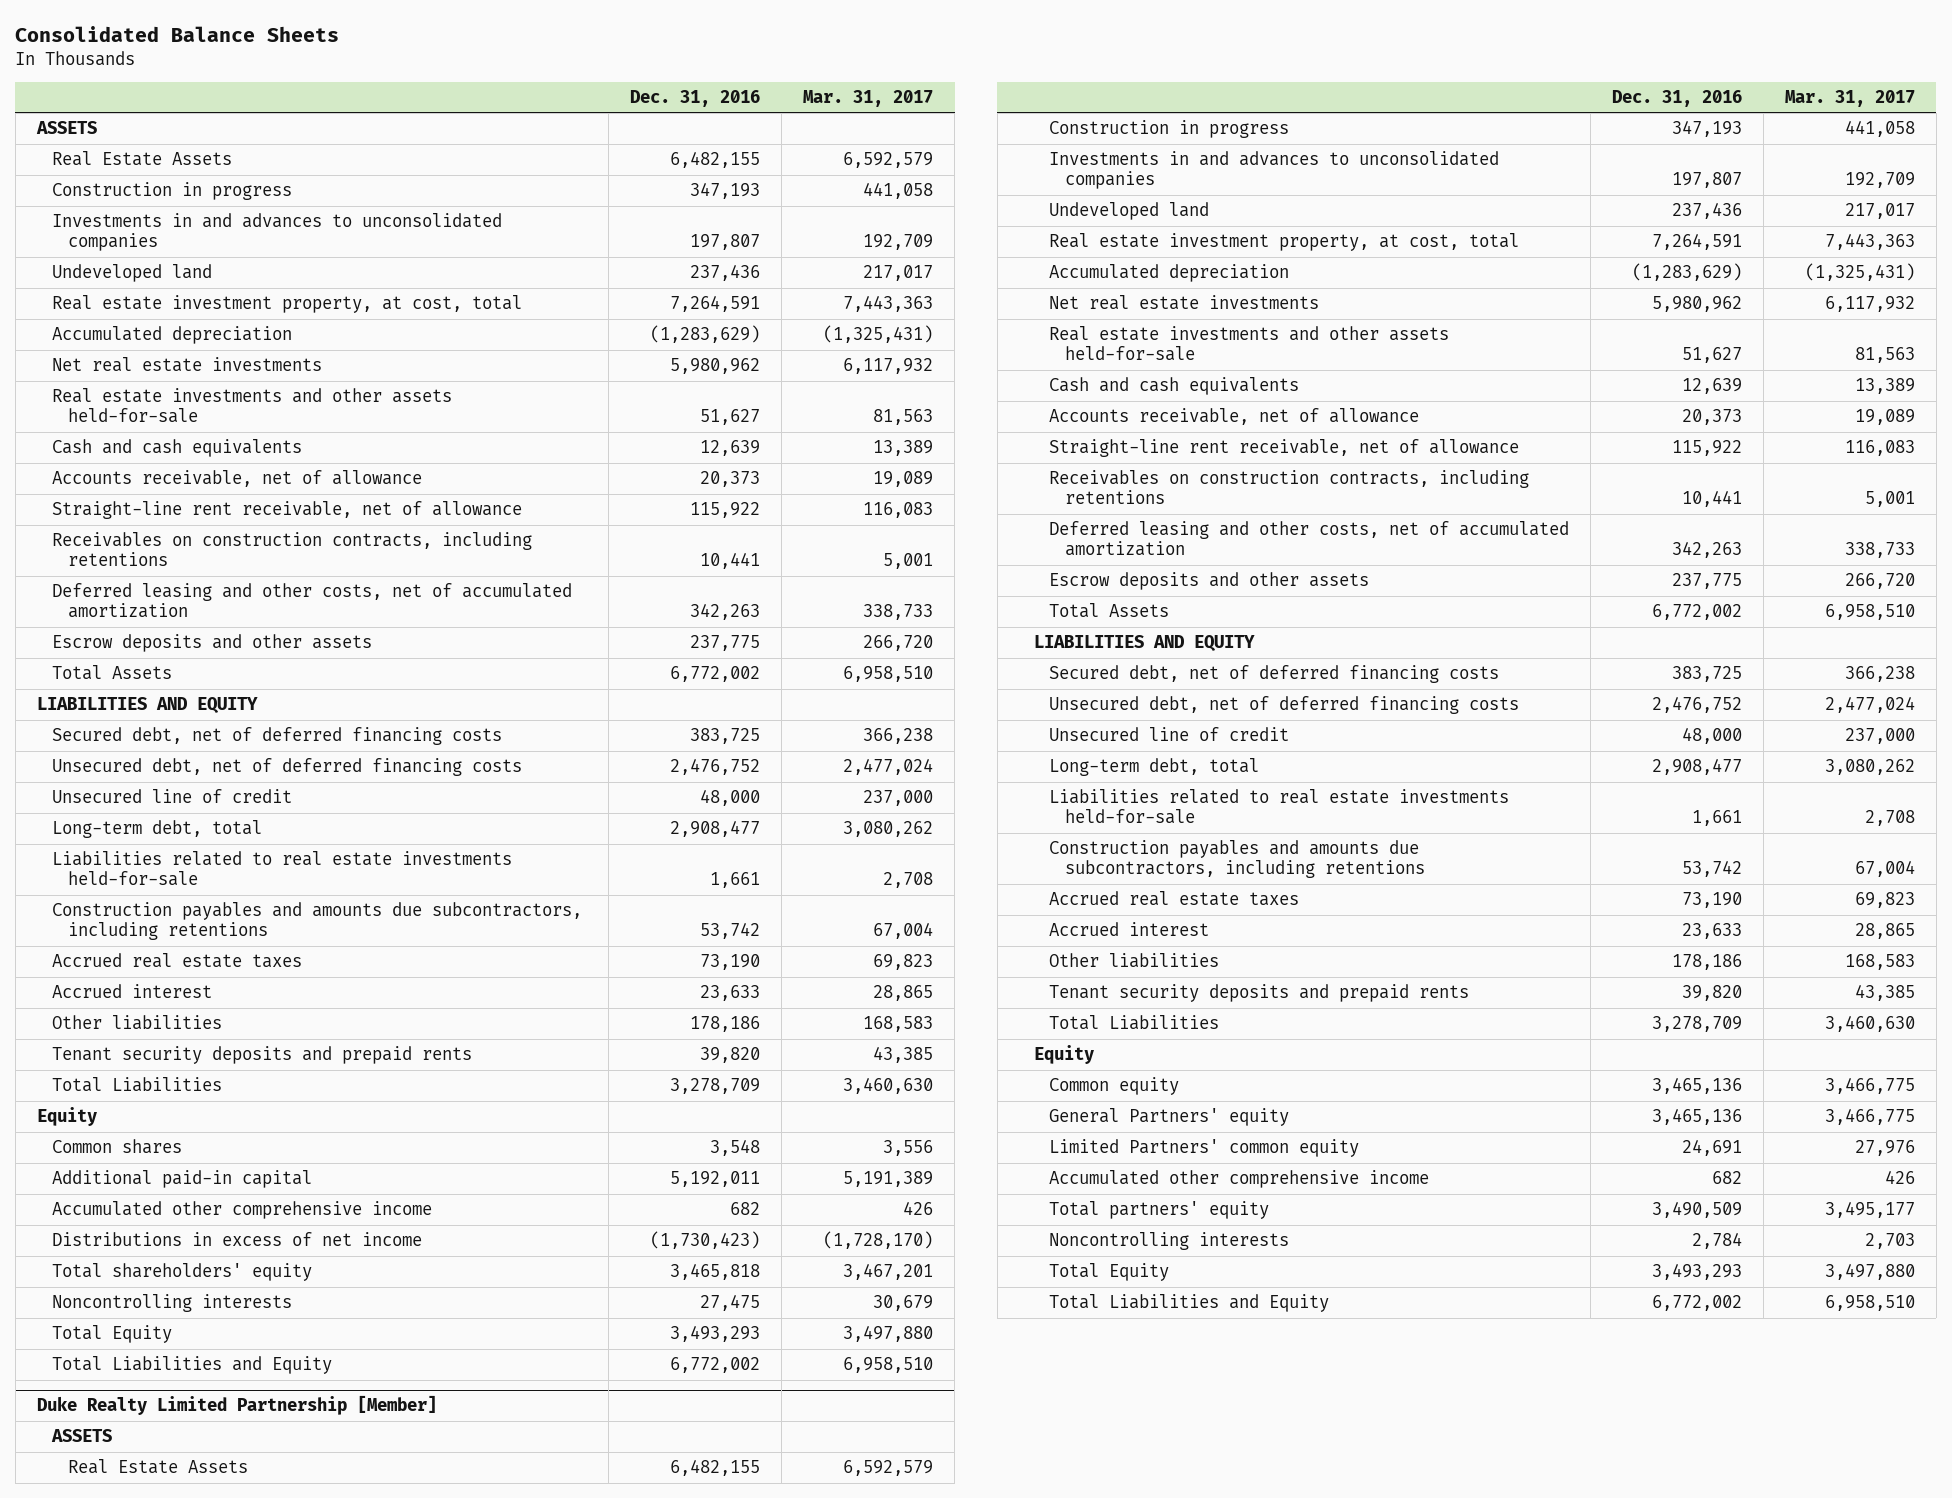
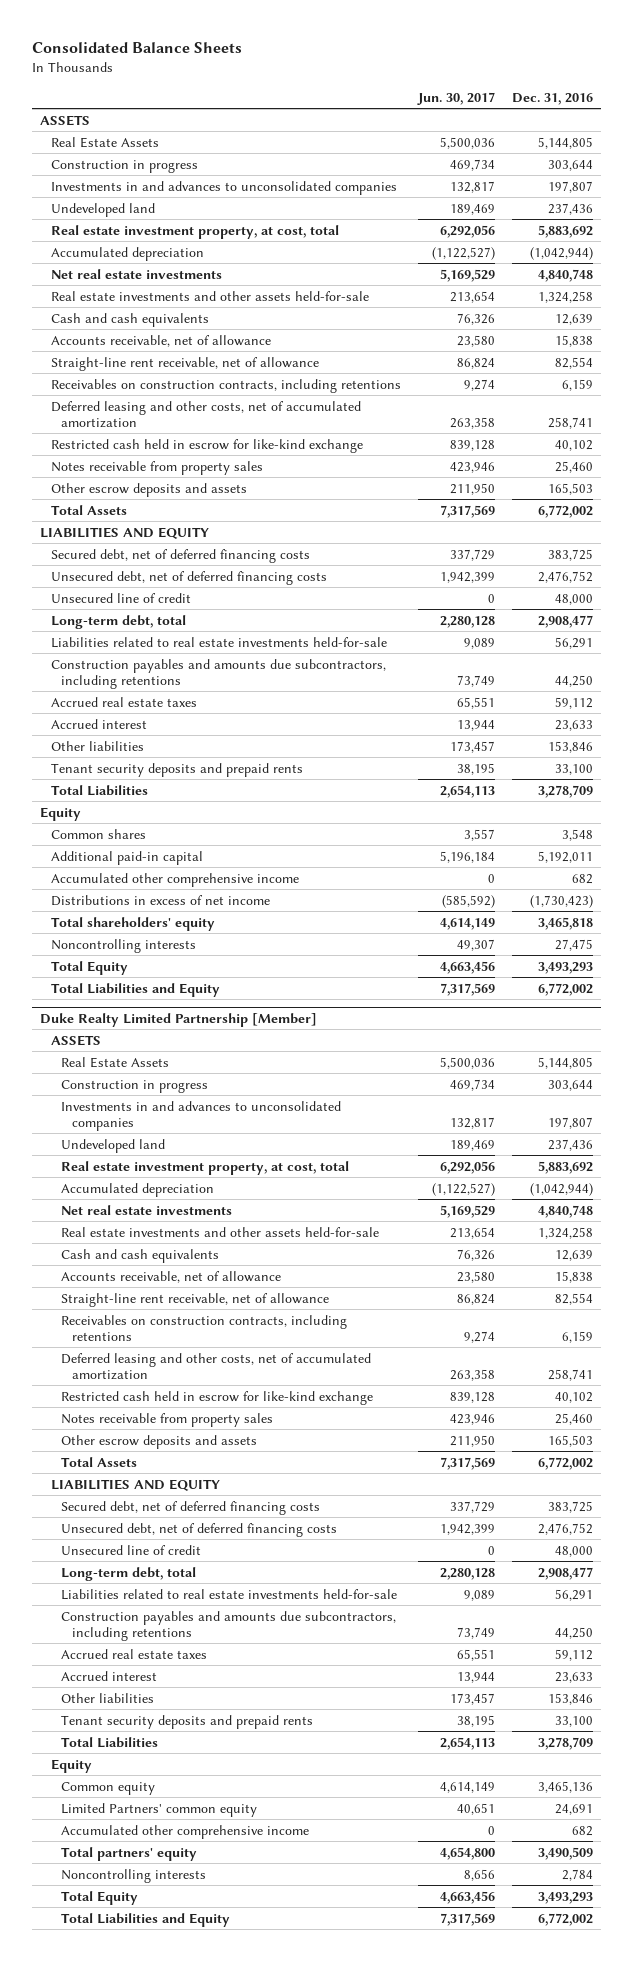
[803,89,934,107] Mar. 31, 2017 -> none
none -> [416,91,495,105] Jun. 30, 2017
[670,151,761,169] 6,482,155 -> [537,136,593,149] 5,144,805
[690,182,761,200] 347,193 -> [547,159,593,171] 303,644
[670,295,761,313] 7,264,591 -> [537,224,593,238] 5,883,692
[650,325,761,344] (1,283,629) -> [529,246,593,260] (1,042,944)
[670,358,761,375] 5,980,962 -> [537,268,593,282] 4,840,748
[700,409,761,426] 51,627 -> [537,290,593,303] 1,324,258
[700,471,761,488] 20,373 -> [554,334,593,347] 15,838
[690,502,761,519] 115,922 -> [554,356,593,369] 82,554
[700,552,761,570] 10,441 -> [561,378,593,391] 6,159
[690,603,761,621] 342,263 -> [547,416,593,429] 258,741
none -> [50,438,363,453] Restricted cash held in escrow for like-kind exchange
none -> [50,460,263,475] Notes receivable from property sales
[52,634,373,653] Escrow deposits and other assets -> [50,482,247,497] Other escrow deposits and assets
[690,635,761,652] 237,775 -> [547,482,593,495] 165,503
[710,872,761,889] 1,661 -> [554,636,593,649] 56,291
[700,922,761,940] 53,742 -> [554,674,593,687] 44,250
[700,954,761,971] 73,190 -> [554,696,593,709] 59,112
[690,1016,761,1033] 178,186 -> [547,740,593,753] 153,846
[700,1047,761,1064] 39,820 -> [554,763,593,775] 33,100
[670,1459,761,1477] 6,482,155 -> [537,1056,593,1069] 5,144,805
[1672,120,1743,138] 347,193 -> [547,1079,593,1091] 303,644
[1652,233,1743,251] 7,264,591 -> [537,1160,593,1174] 5,883,692
[1632,263,1743,282] (1,283,629) -> [529,1182,593,1196] (1,042,944)
[1652,296,1743,313] 5,980,962 -> [537,1204,593,1218] 4,840,748
[1682,347,1743,364] 51,627 -> [537,1226,593,1239] 1,324,258
[1682,409,1743,426] 20,373 -> [554,1270,593,1283] 15,838
[1672,440,1743,457] 115,922 -> [554,1292,593,1305] 82,554
[1682,490,1743,508] 10,441 -> [561,1330,593,1343] 6,159
[1672,541,1743,559] 342,263 -> [547,1368,593,1381] 258,741
none -> [61,1390,374,1405] Restricted cash held in escrow for like-kind exchange
none -> [61,1412,274,1427] Notes receivable from property sales
[1049,572,1370,591] Escrow deposits and other assets -> [61,1434,258,1449] Other escrow deposits and assets
[1672,573,1743,590] 237,775 -> [547,1434,593,1447] 165,503
[1692,810,1743,827] 1,661 -> [554,1588,593,1601] 56,291
[1682,860,1743,878] 53,742 -> [554,1626,593,1639] 44,250
[1682,892,1743,909] 73,190 -> [554,1648,593,1661] 59,112
[1672,954,1743,971] 178,186 -> [547,1692,593,1705] 153,846
[1682,985,1743,1002] 39,820 -> [554,1715,593,1727] 33,100
[1049,1108,1290,1127] General Partners' equity -> none

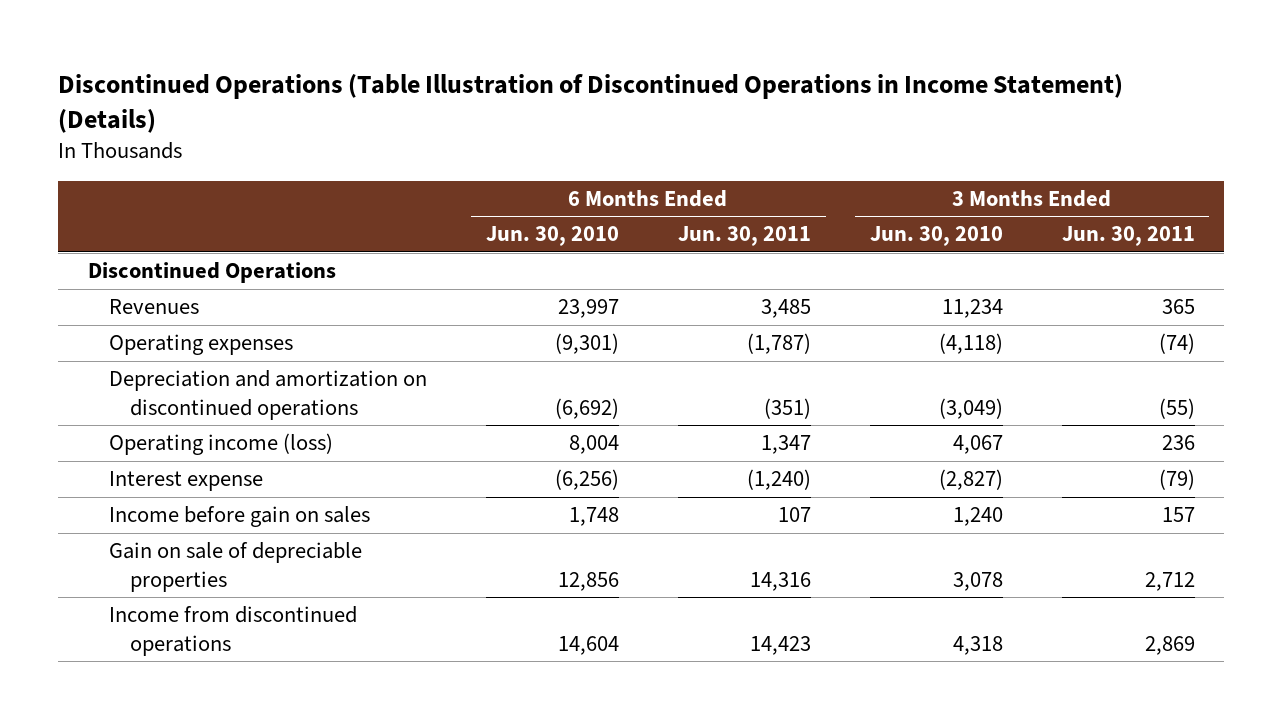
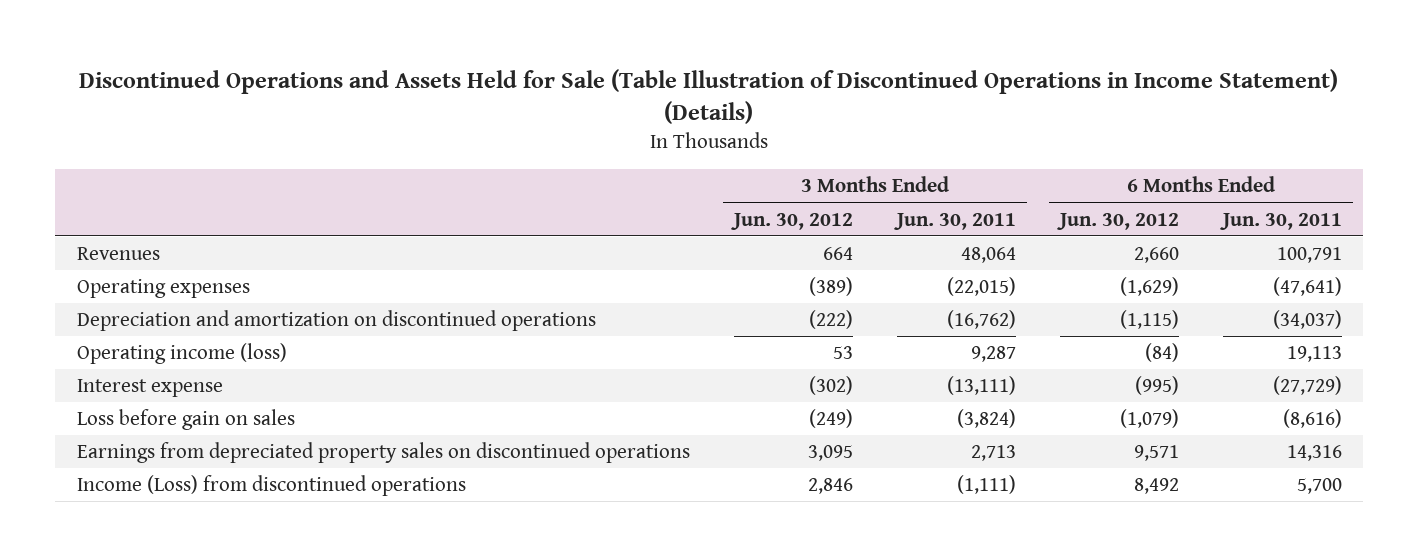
[58,74,1124,133] Discontinued Operations (Table Illustration of Discontinued Operations in Income Statement) (Details) -> [79,68,1339,125] Discontinued Operations and Assets Held for Sale (Table Illustration of Discontinued Operations in Income Statement) (Details)
[485,226,619,247] Jun. 30, 2010 -> none
[869,226,1003,247] Jun. 30, 2010 -> none
none -> [731,212,854,230] Jun. 30, 2012
none -> [1056,212,1179,230] Jun. 30, 2012
[87,262,336,284] Discontinued Operations -> none
[108,542,362,592] Gain on sale of depreciable properties -> none
[760,299,811,319] 3,485 -> [1276,247,1342,264] 100,791
[1161,299,1195,315] 365 -> [960,247,1016,264] 48,064
[746,333,811,355] (1,787) -> [1272,277,1342,297] (47,641)
[1158,333,1195,355] (74) -> [946,277,1016,297] (22,015)
[763,397,811,419] (351) -> [1272,310,1342,330] (34,037)
[1158,397,1195,419] (55) -> [946,310,1016,330] (16,762)
[760,435,811,455] 1,347 -> [1286,346,1342,363] 19,113
[1161,435,1195,451] 236 -> [970,346,1016,363] 9,287
[746,469,811,491] (1,240) -> [1272,376,1342,396] (27,729)
[1158,469,1195,491] (79) -> [946,376,1016,396] (13,111)
[108,506,370,528] Income before gain on sales -> [77,409,296,431] Loss before gain on sales
[777,507,811,523] 107 -> [1282,409,1342,429] (8,616)
[1161,507,1195,523] 157 -> [956,409,1016,429] (3,824)
none -> [77,442,691,464] Earnings from depreciated property sales on discontinued operations
[108,606,357,656] Income from discontinued operations -> [77,475,467,497] Income (Loss) from discontinued operations
[749,635,811,655] 14,423 -> [1296,478,1342,495] 5,700
[1144,635,1195,655] 2,869 -> [956,475,1016,495] (1,111)

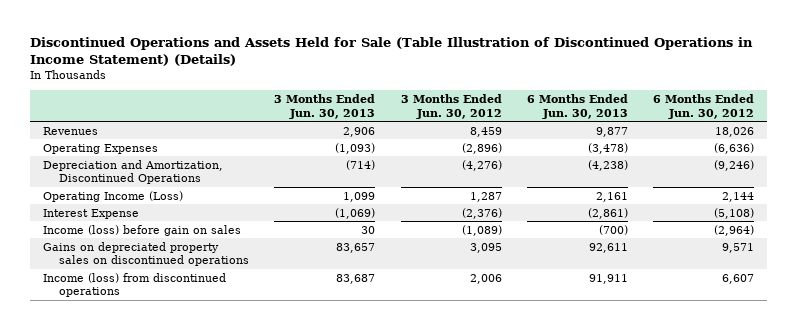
[893,212,1016,230] Jun. 30, 2011 -> none
[1219,212,1342,230] Jun. 30, 2011 -> none
none -> [274,94,376,119] 3 Months Ended Jun. 30, 2013
none -> [527,94,629,119] 6 Months Ended Jun. 30, 2013
[823,247,854,261] 664 -> [469,126,502,137] 8,459
[1133,247,1179,264] 2,660 -> [715,126,755,137] 18,026
[77,279,251,299] Operating expenses -> [42,143,158,154] Operating Expenses
[809,277,854,297] (389) -> [461,142,502,154] (2,896)
[1119,277,1179,297] (1,629) -> [714,142,755,154] (6,636)
[77,310,597,332] Depreciation and amortization on discontinued operations -> [42,159,223,185] Depreciation and Amortization, Discontinued Operations
[809,310,854,330] (222) -> [461,159,502,171] (4,276)
[1119,310,1179,330] (1,115) -> [714,159,755,171] (9,246)
[77,343,288,365] Operating income (loss) -> [42,190,183,202] Operating Income (Loss)
[833,346,854,360] 53 -> [469,191,502,202] 1,287
[1144,343,1179,363] (84) -> [722,191,755,202] 2,144
[77,379,224,398] Interest expense -> [42,208,139,219] Interest Expense
[809,376,854,396] (302) -> [461,207,502,219] (2,376)
[1134,376,1179,396] (995) -> [714,207,755,219] (5,108)
[77,409,296,431] Loss before gain on sales -> [42,224,241,236] Income (loss) before gain on sales
[809,409,854,429] (249) -> [461,224,502,236] (1,089)
[1119,409,1179,429] (1,079) -> [714,224,755,236] (2,964)
[77,442,691,464] Earnings from depreciated property sales on discontinued operations -> [42,241,249,267] Gains on depreciated property sales on discontinued operations
[77,475,467,497] Income (Loss) from discontinued operations -> [42,272,226,298] Income (loss) from discontinued operations
[808,478,854,495] 2,846 -> [469,273,502,284] 2,006
[1133,478,1179,495] 8,492 -> [722,273,755,284] 6,607

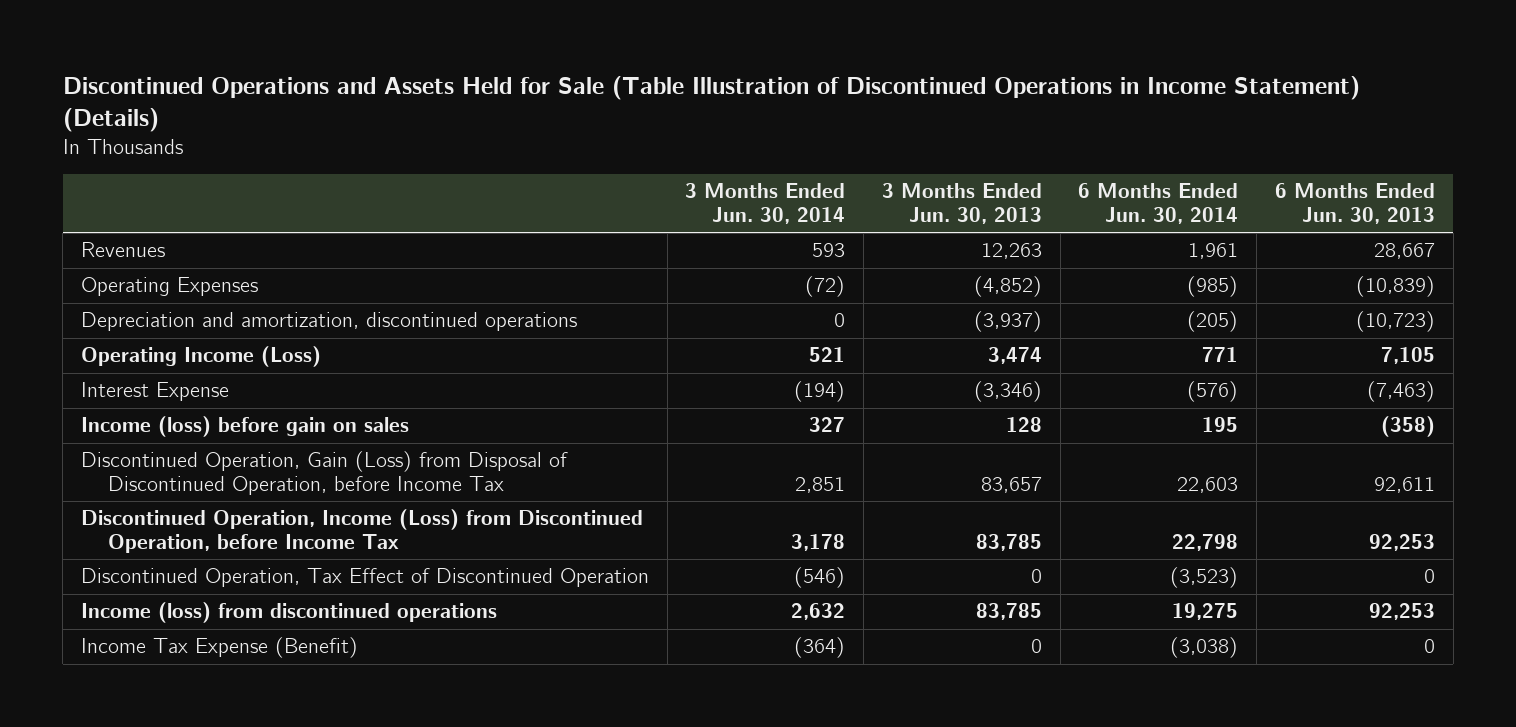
[400,94,502,119] 3 Months Ended Jun. 30, 2012 -> none
[653,94,755,119] 6 Months Ended Jun. 30, 2012 -> none
none -> [685,183,846,224] 3 Months Ended Jun. 30, 2014
none -> [1078,183,1239,224] 6 Months Ended Jun. 30, 2014
[343,126,376,137] 2,906 -> [980,243,1042,260] 12,263
[596,126,629,137] 9,877 -> [1373,243,1435,260] 28,667
[335,142,376,154] (1,093) -> [973,276,1042,298] (4,852)
[588,142,629,154] (3,478) -> [1355,276,1435,298] (10,839)
[42,159,223,185] Depreciation and Amortization, Discontinued Operations -> [80,312,577,332] Depreciation and amortization, discontinued operations
[346,159,376,170] (714) -> [973,311,1042,333] (3,937)
[588,159,629,171] (4,238) -> [1355,311,1435,333] (10,723)
[343,191,376,202] 1,099 -> [987,347,1042,365] 3,474
[596,191,629,202] 2,161 -> [1380,347,1435,365] 7,105
[335,207,376,219] (1,069) -> [973,381,1042,403] (3,346)
[588,207,629,219] (2,861) -> [1366,381,1435,403] (7,463)
[361,225,376,234] 30 -> [1005,417,1042,433] 128
[599,224,629,235] (700) -> [1380,416,1435,438] (358)
[42,241,249,267] Gains on depreciated property sales on discontinued operations -> [80,451,568,495] Discontinued Operation, Gain (Loss) from Disposal of Discontinued Operation, before Income Tax
none -> [80,509,643,553] Discontinued Operation, Income (Loss) from Discontinued Operation, before Income Tax
none -> [80,568,649,588] Discontinued Operation, Tax Effect of Discontinued Operation
[336,273,376,284] 83,687 -> [975,603,1042,621] 83,785
[589,273,629,284] 91,911 -> [1368,603,1435,621] 92,253
none -> [80,637,358,659] Income Tax Expense (Benefit)

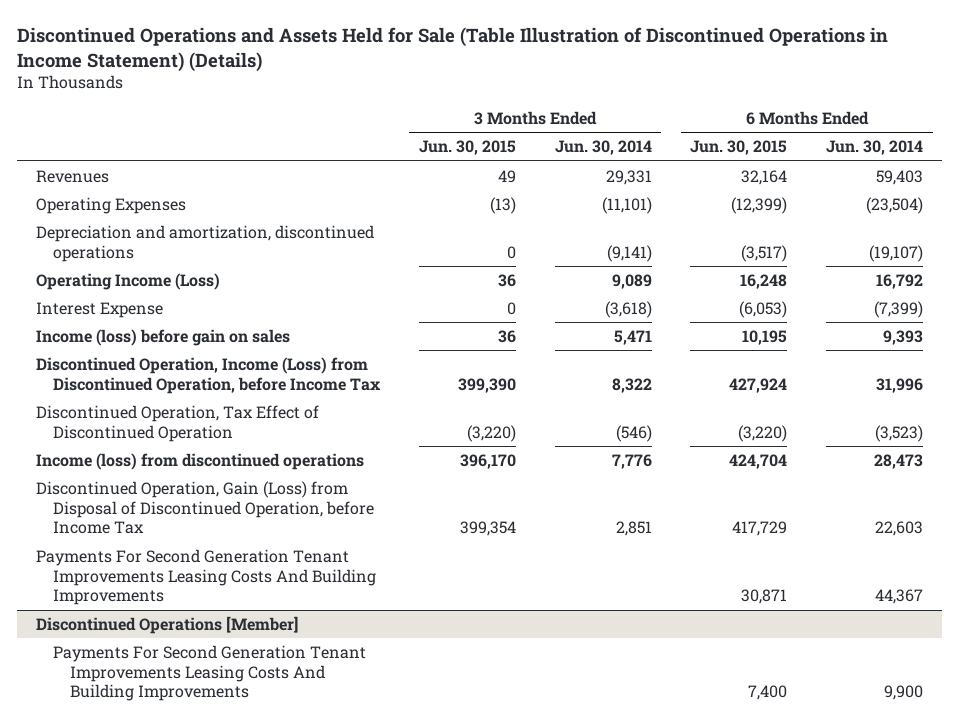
[881,183,1042,224] 3 Months Ended Jun. 30, 2013 -> none
[1274,183,1435,224] 6 Months Ended Jun. 30, 2013 -> none
none -> [418,140,516,156] Jun. 30, 2015
none -> [690,140,788,156] Jun. 30, 2015
[812,243,846,258] 593 -> [605,169,652,185] 29,331
[1188,243,1239,260] 1,961 -> [876,169,924,185] 59,403
[805,276,846,298] (72) -> [601,196,652,214] (11,101)
[1187,276,1239,298] (985) -> [866,196,924,214] (23,504)
[834,313,846,328] 0 -> [606,244,652,262] (9,141)
[1187,311,1239,333] (205) -> [869,244,924,262] (19,107)
[809,347,846,363] 521 -> [611,273,652,289] 9,089
[1202,347,1239,363] 771 -> [876,273,924,289] 16,792
[794,381,846,403] (194) -> [604,300,652,318] (3,618)
[1187,381,1239,403] (576) -> [874,300,924,318] (7,399)
[809,417,846,433] 327 -> [613,329,652,345] 5,471
[1202,417,1239,433] 195 -> [883,329,924,345] 9,393
[791,533,846,551] 3,178 -> [611,377,652,393] 8,322
[1172,533,1239,551] 22,798 -> [876,377,924,393] 31,996
[80,637,358,659] Income Tax Expense (Benefit) -> none
[791,603,846,621] 2,632 -> [611,453,652,469] 7,776
[1172,603,1239,621] 19,275 -> [874,453,924,469] 28,473
[80,451,568,495] Discontinued Operation, Gain (Loss) from Disposal of Discontinued Operation, before Income Tax -> [36,480,375,535] Discontinued Operation, Gain (Loss) from Disposal of Discontinued Operation, before Income Tax
none -> [36,548,377,606] Payments For Second Generation Tenant Improvements Leasing Costs And Building Improvements
none -> [36,615,299,634] Discontinued Operations [Member]
none -> [53,644,367,702] Payments For Second Generation Tenant Improvements Leasing Costs And Building Improvements

